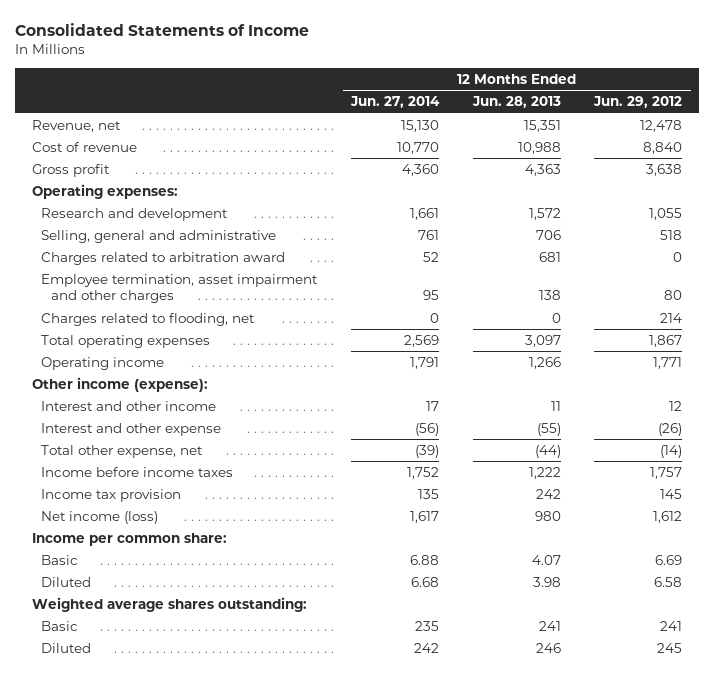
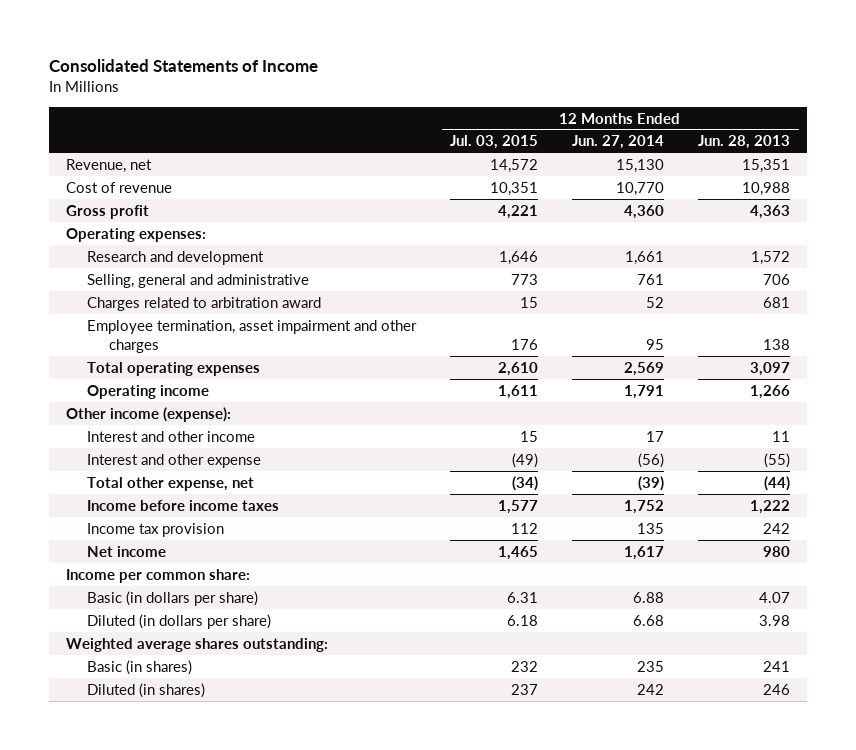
[593,96,683,109] Jun. 29, 2012 -> none
none -> [450,135,539,150] Jul. 03, 2015
[41,312,256,326] Charges related to flooding, net -> none
[41,510,159,524] Net income (loss) -> [87,545,167,557] Net income
[41,554,79,565] Basic -> [87,590,259,606] Basic (in dollars per share)
[41,576,92,587] Diluted -> [87,613,272,629] Diluted (in dollars per share)
[41,620,79,631] Basic -> [87,659,193,675] Basic (in shares)
[41,642,92,653] Diluted -> [87,682,206,698] Diluted (in shares)

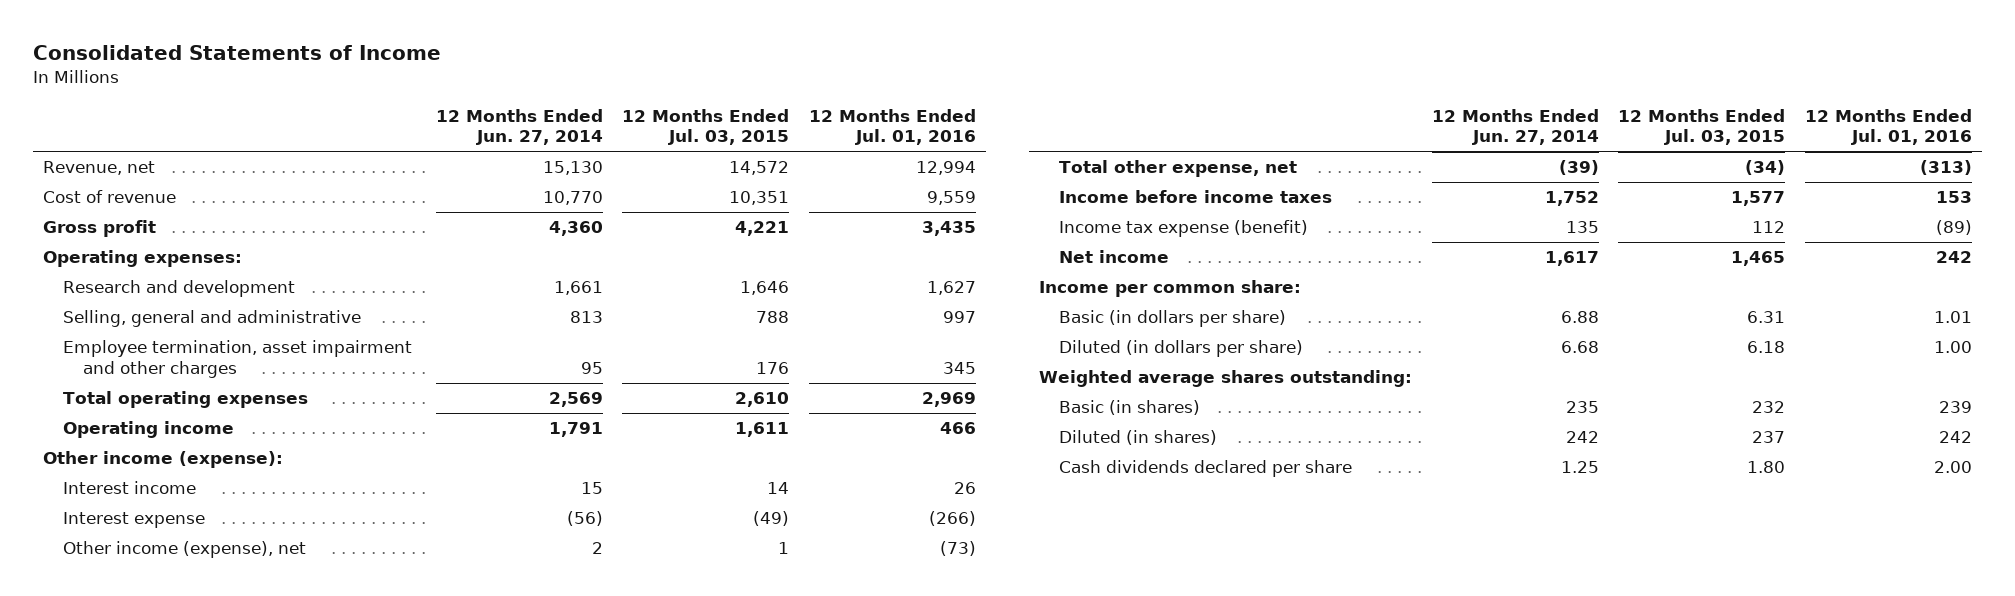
[698,135,791,150] Jun. 28, 2013 -> none
none -> [809,108,977,146] 12 Months Ended Jul. 01, 2016
[87,296,322,311] Charges related to arbitration award -> none
[511,273,539,285] 773 -> [756,311,790,324] 788
[637,273,665,285] 761 -> [569,311,603,324] 813
[87,430,256,442] Interest and other income -> [63,481,197,495] Interest income
[520,430,539,442] 15 -> [767,482,790,495] 14
[646,430,665,442] 17 -> [580,482,603,495] 15
[87,453,262,468] Interest and other expense -> [63,512,206,529] Interest expense
none -> [63,541,307,559] Other income (expense), net
[87,522,225,537] Income tax provision -> [1059,220,1309,238] Income tax expense (benefit)
none -> [1059,460,1353,478] Cash dividends declared per share

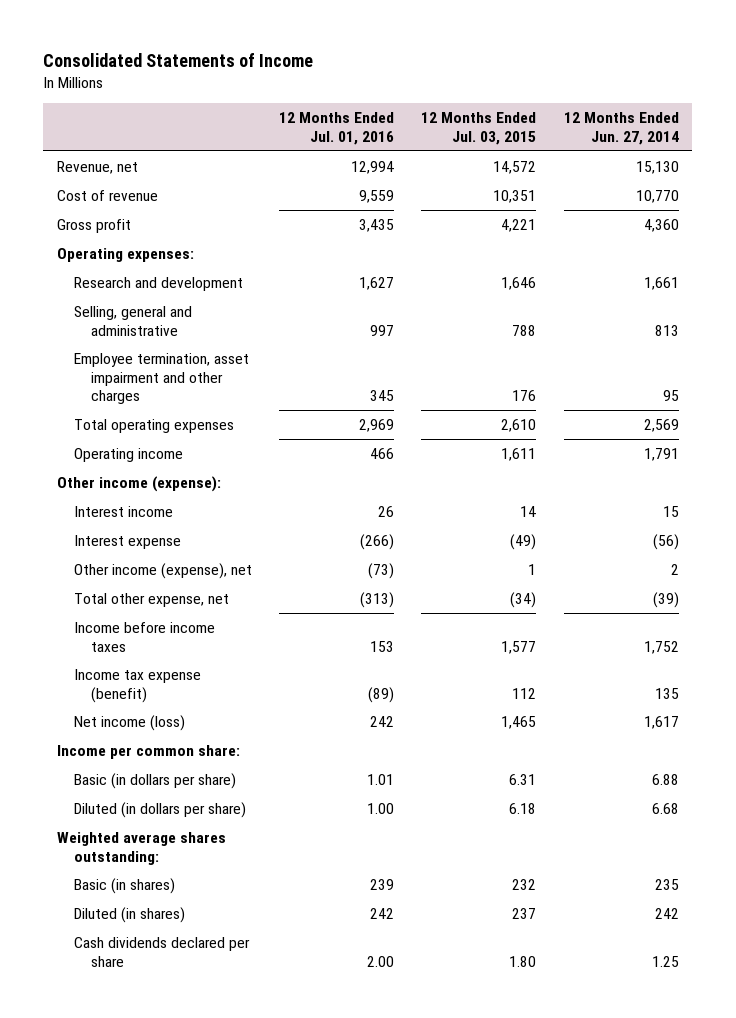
[1059,250,1170,264] Net income -> [73,714,185,731] Net income (loss)

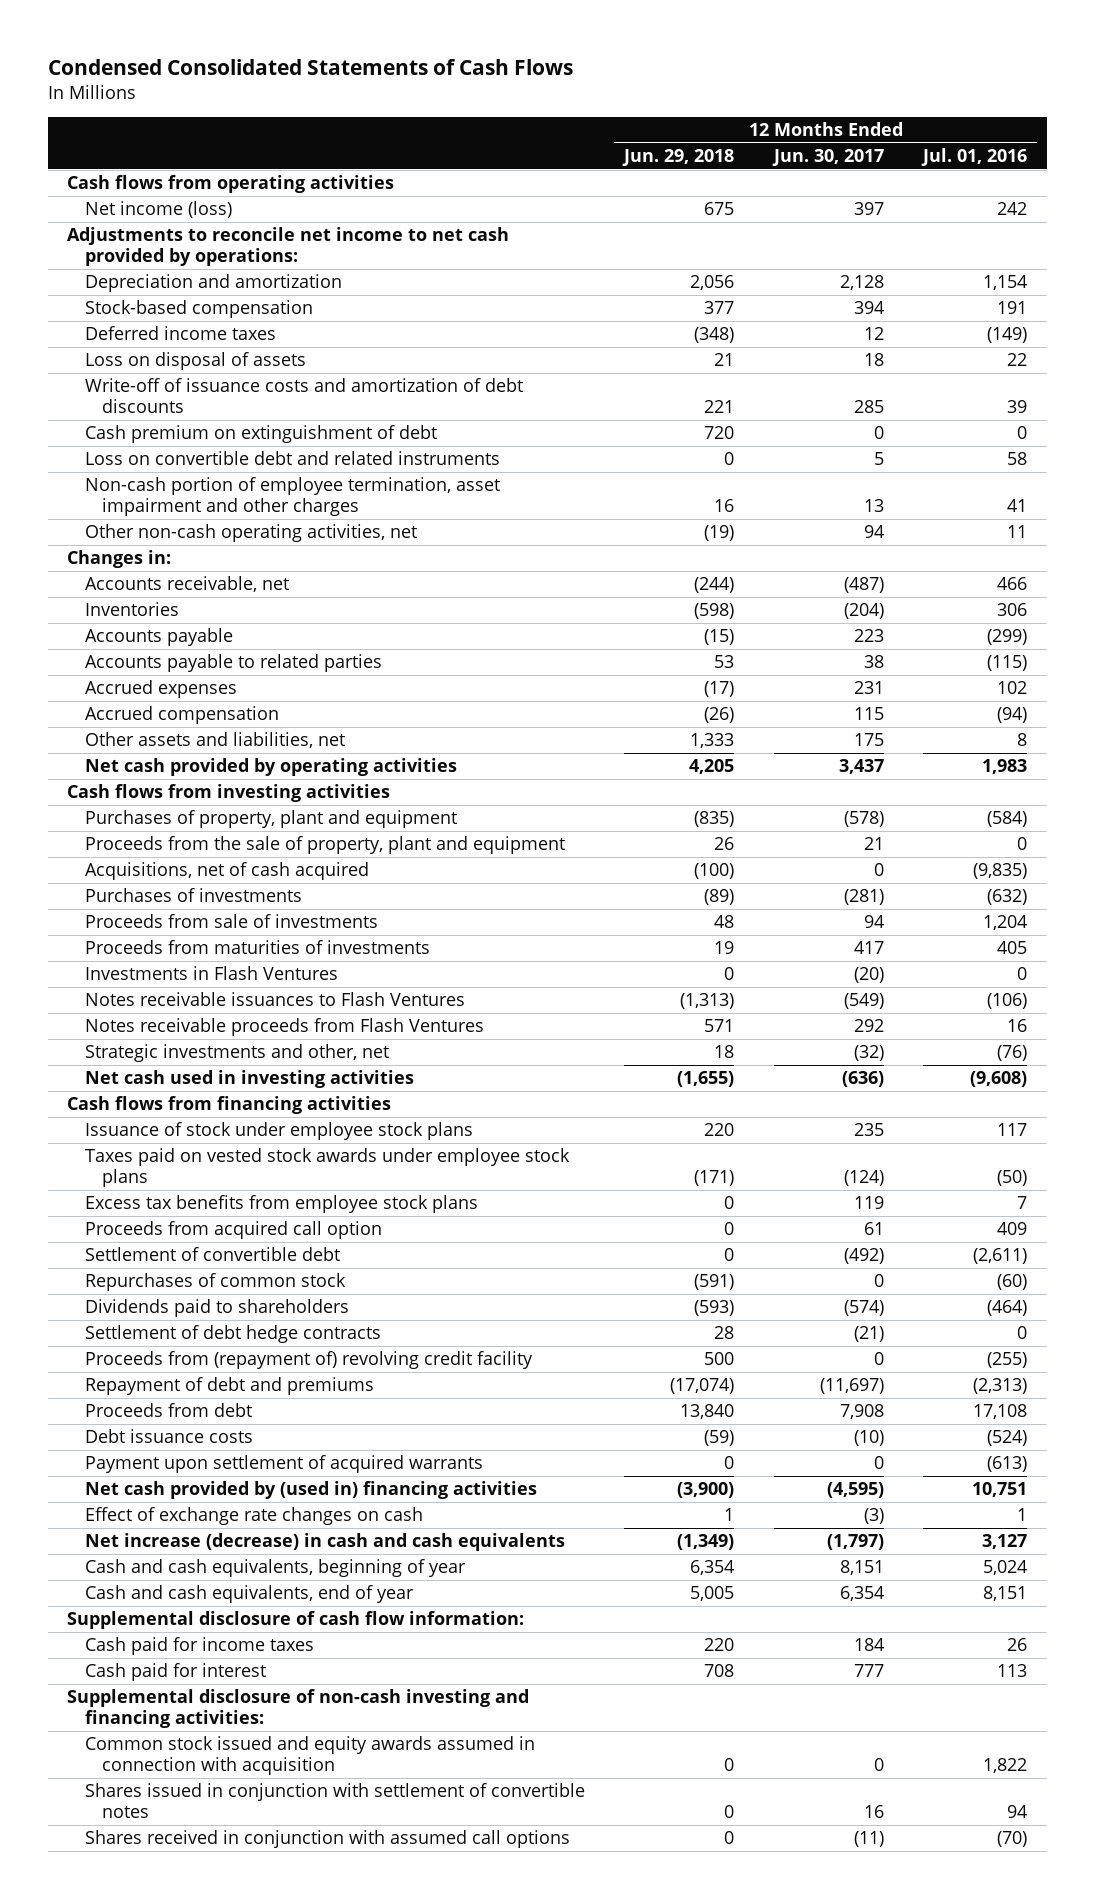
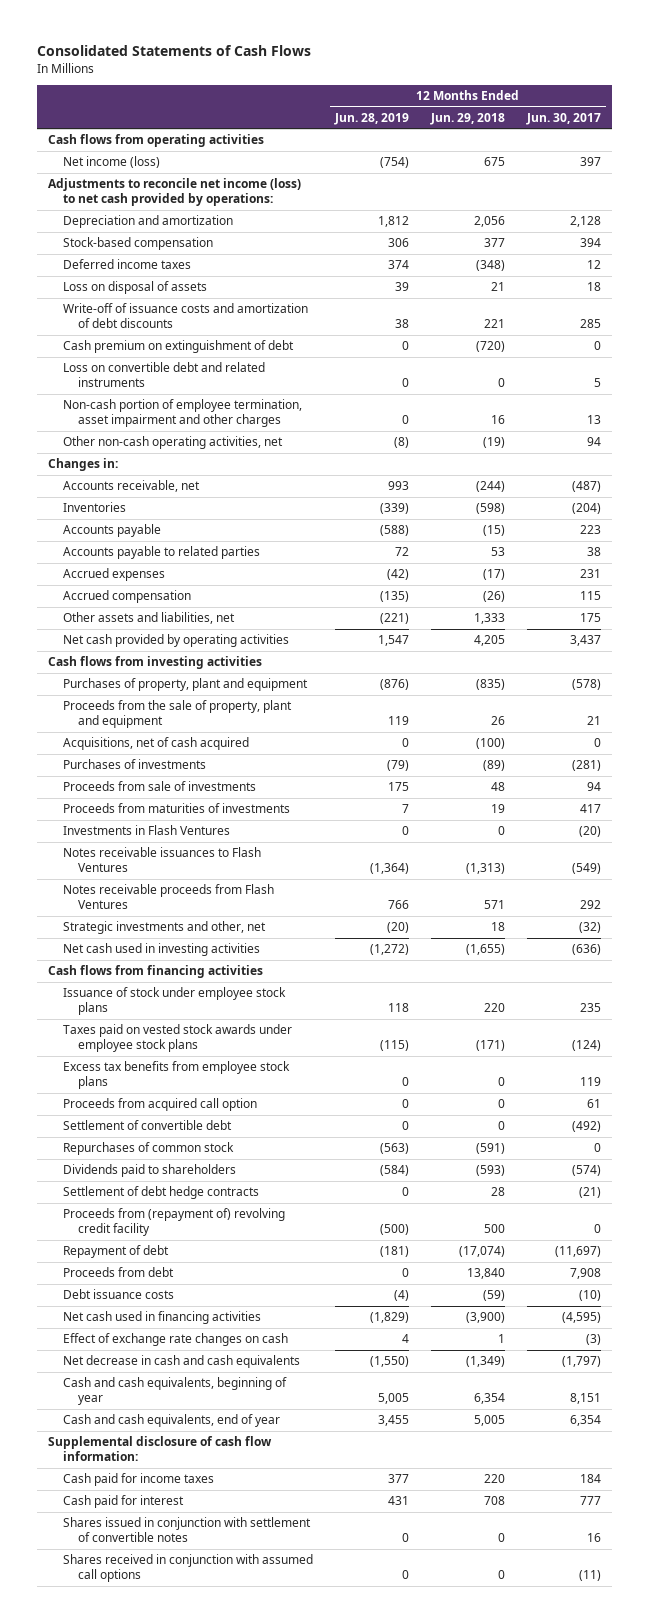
[47,59,573,76] Condensed Consolidated Statements of Cash Flows -> [37,45,312,57] Consolidated Statements of Cash Flows
[921,148,1028,167] Jul. 01, 2016 -> none
none -> [334,112,410,125] Jun. 28, 2019
[67,227,510,267] Adjustments to reconcile net income to net cash provided by operations: -> [48,178,302,207] Adjustments to reconcile net income (loss) to net cash provided by operations:
[704,426,735,440] 720 -> [475,341,505,353] (720)
[84,1377,374,1396] Repayment of debt and premiums -> [63,1245,170,1259] Repayment of debt
[84,1455,483,1474] Payment upon settlement of acquired warrants -> none
[84,1481,537,1500] Net cash provided by (used in) financing activities -> [63,1311,262,1325] Net cash used in financing activities
[84,1533,565,1552] Net increase (decrease) in cash and cash equivalents -> [63,1355,301,1369] Net decrease in cash and cash equivalents
[67,1689,530,1729] Supplemental disclosure of non-cash investing and financing activities: -> none
[84,1736,535,1776] Common stock issued and equity awards assumed in connection with acquisition -> none

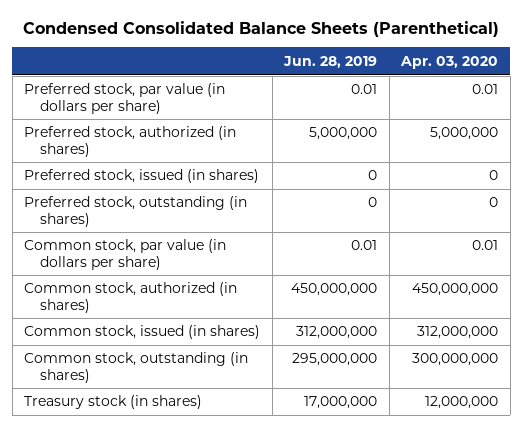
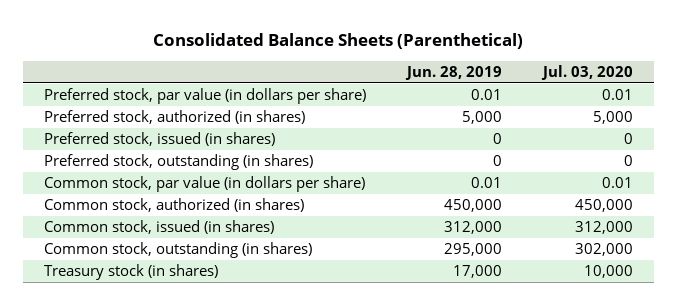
[23,20,500,37] Condensed Consolidated Balance Sheets (Parenthetical) -> [153,33,524,50] Consolidated Balance Sheets (Parenthetical)
[400,55,499,69] Apr. 03, 2020 -> none
none -> [541,64,634,80] Jul. 03, 2020
[309,127,378,141] 5,000,000 -> [461,111,502,125] 5,000
[291,283,378,297] 450,000,000 -> [443,199,502,213] 450,000
[296,326,378,340] 312,000,000 -> [443,221,502,235] 312,000
[292,353,378,367] 295,000,000 -> [443,243,502,257] 295,000
[304,396,378,410] 17,000,000 -> [452,265,502,279] 17,000

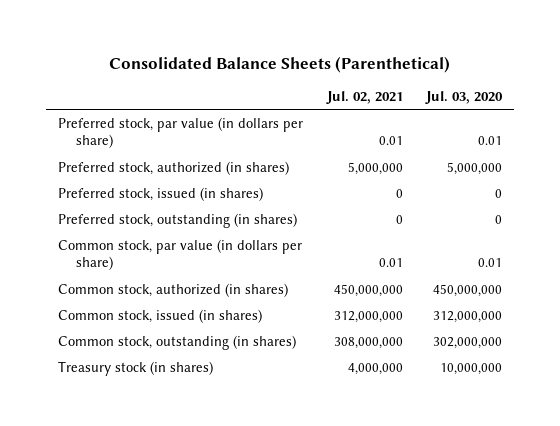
[404,65,502,80] Jun. 28, 2019 -> none
none -> [325,91,403,105] Jul. 02, 2021
[593,111,634,125] 5,000 -> [447,161,503,175] 5,000,000
[575,199,634,213] 450,000 -> [433,283,503,297] 450,000,000
[575,221,634,235] 312,000 -> [433,310,503,323] 312,000,000
[575,243,634,257] 302,000 -> [433,336,503,349] 302,000,000
[584,265,634,279] 10,000 -> [440,362,503,375] 10,000,000

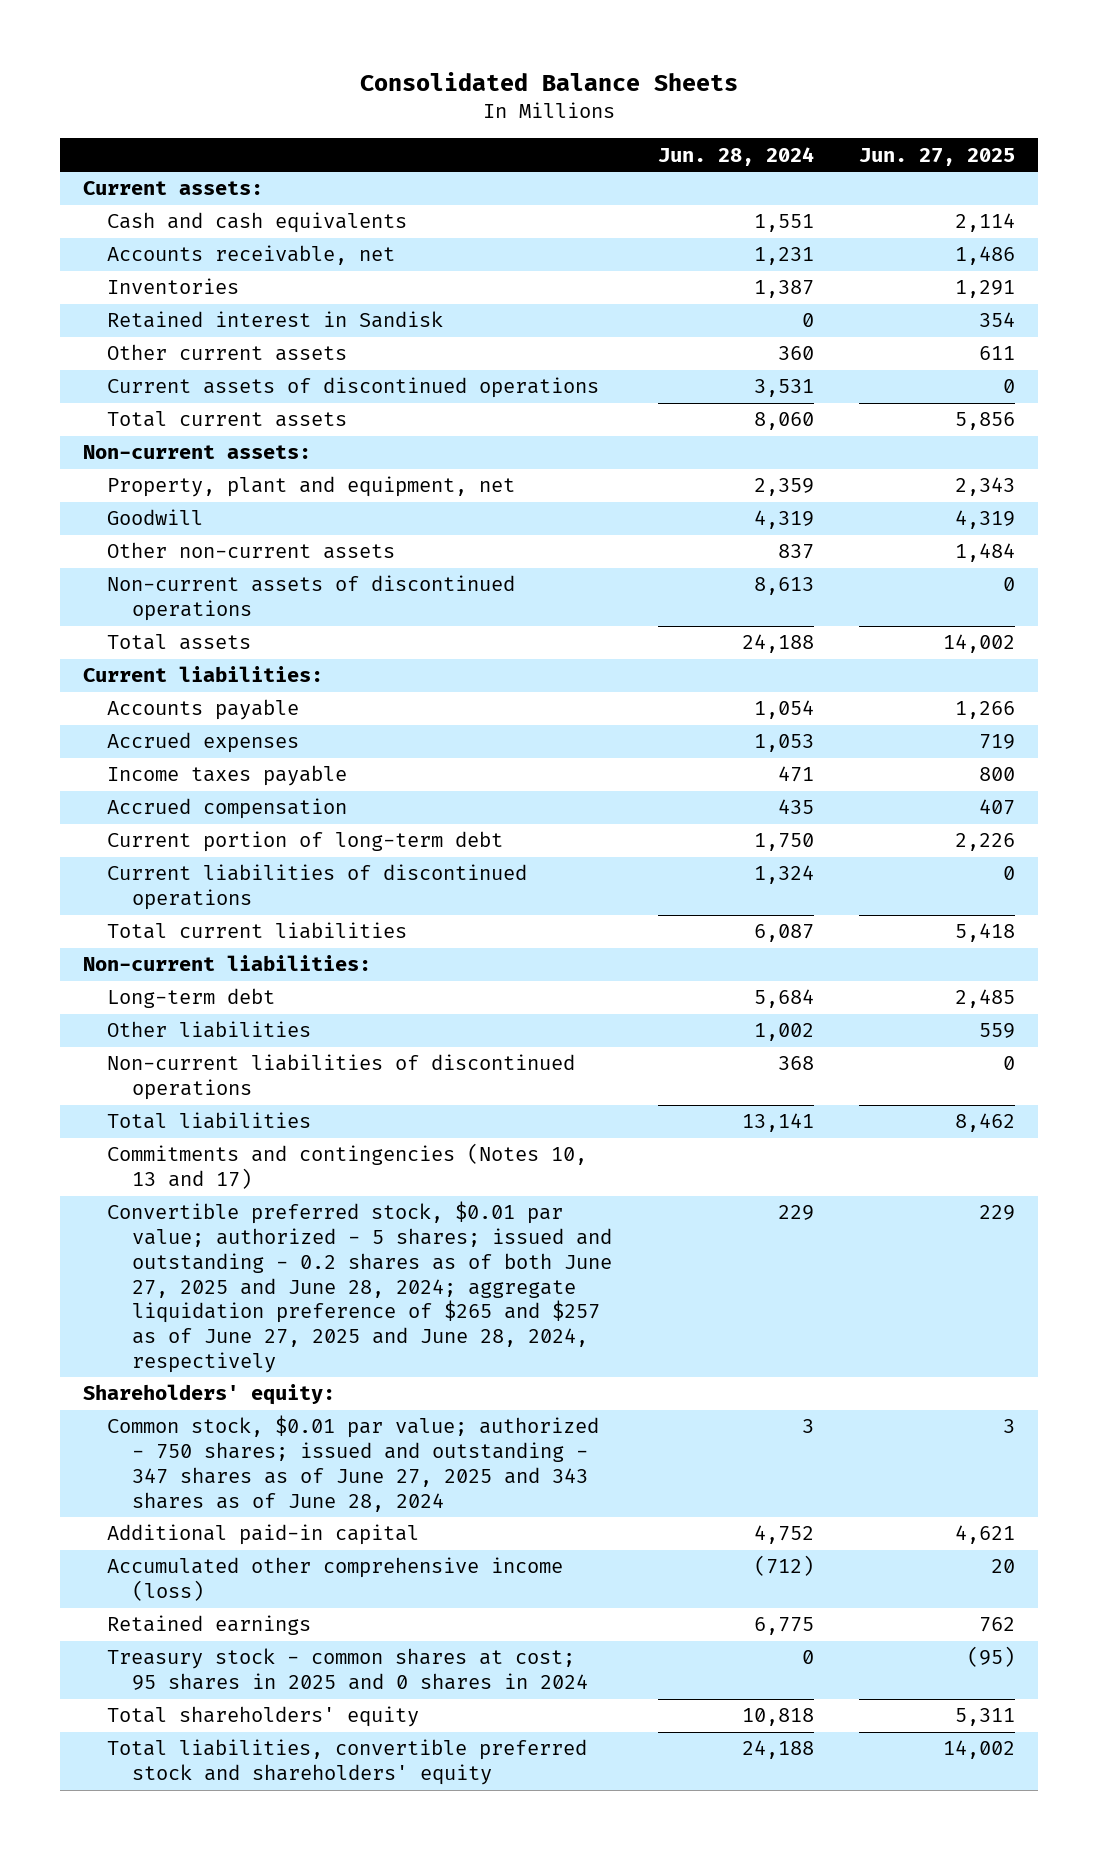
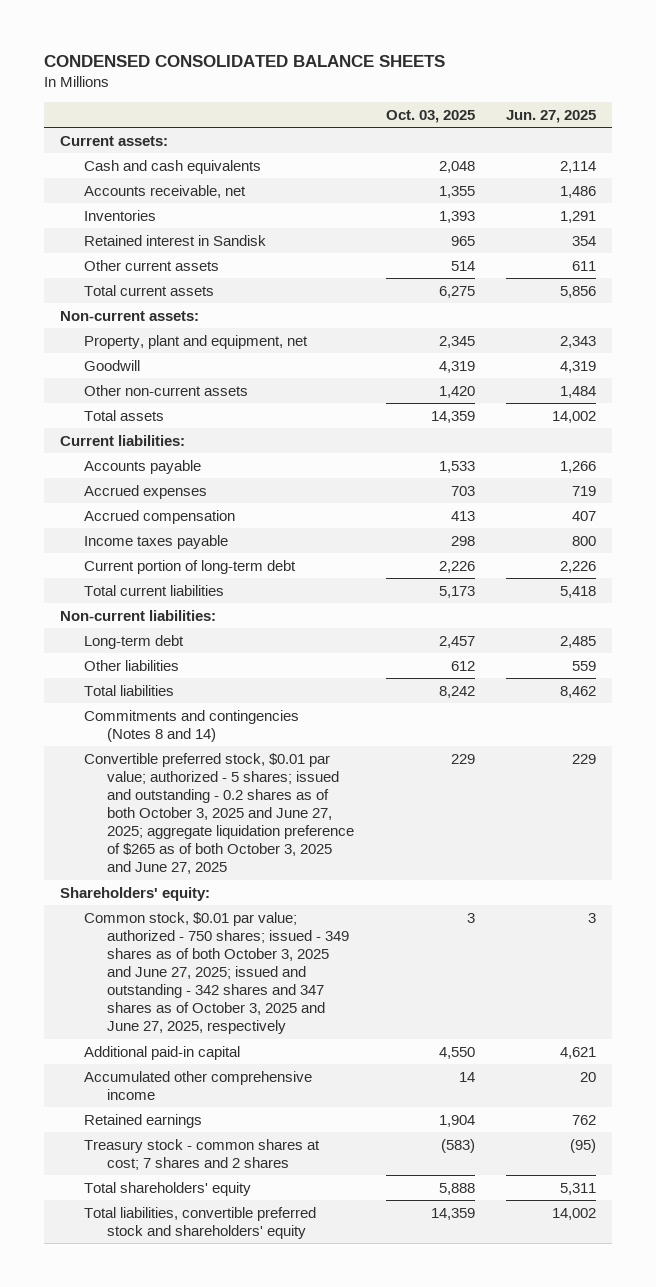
[360,72,739,92] Consolidated Balance Sheets -> [44,55,446,68] CONDENSED CONSOLIDATED BALANCE SHEETS
[657,146,814,166] Jun. 28, 2024 -> none
none -> [385,109,475,123] Oct. 03, 2025
[107,377,600,399] Current assets of discontinued operations -> none
[107,575,516,622] Non-current assets of discontinued operations -> none
[107,765,348,787] Income taxes payable -> [83,534,228,549] Income taxes payable
[107,864,528,911] Current liabilities of discontinued operations -> none
[107,1054,576,1101] Non-current liabilities of discontinued operations -> none
[107,1143,588,1190] Commitments and contingencies (Notes 10, 13 and 17) -> [83,709,299,742] Commitments and contingencies (Notes 8 and 14)
[107,1201,612,1373] Convertible preferred stock, $0.01 par value; authorized - 5 shares; issued and outstanding - 0.2 shares as of both June 27, 2025 and June 28, 2024; aggregate liquidation preference of $265 and $257 as of June 27, 2025 and June 28, 2024, respectively -> [83,752,355,875] Convertible preferred stock, $0.01 par value; authorized - 5 shares; issued and outstanding - 0.2 shares as of both October 3, 2025 and June 27, 2025; aggregate liquidation preference of $265 as of both October 3, 2025 and June 27, 2025
[107,1415,600,1512] Common stock, $0.01 par value; authorized - 750 shares; issued and outstanding - 347 shares as of June 27, 2025 and 343 shares as of June 28, 2024 -> [83,911,350,1035] Common stock, $0.01 par value; authorized - 750 shares; issued - 349 shares as of both October 3, 2025 and June 27, 2025; issued and outstanding - 342 shares and 347 shares as of October 3, 2025 and June 27, 2025, respectively
[107,1557,564,1602] Accumulated other comprehensive income (loss) -> [83,1070,312,1100] Accumulated other comprehensive income
[107,1648,588,1691] Treasury stock - common shares at cost; 95 shares in 2025 and 0 shares in 2024 -> [83,1138,320,1170] Treasury stock - common shares at cost; 7 shares and 2 shares

